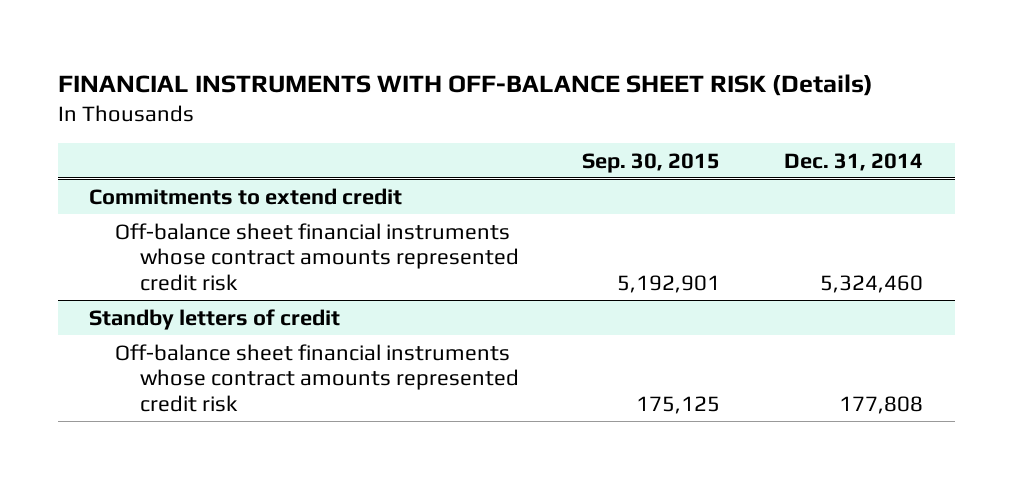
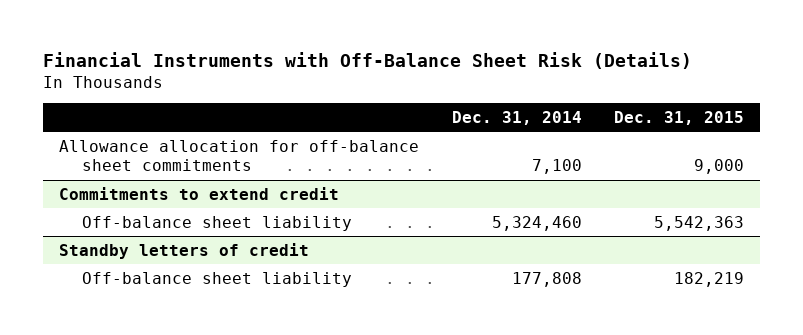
[57,73,873,96] FINANCIAL INSTRUMENTS WITH OFF-BALANCE SHEET RISK (Details) -> [43,51,693,69] Financial Instruments with Off-Balance Sheet Risk (Details)
[582,152,721,173] Sep. 30, 2015 -> none
none -> [613,110,744,125] Dec. 31, 2015
none -> [59,139,420,171] Allowance allocation for off-balance sheet commitments
[114,222,519,291] Off-balance sheet financial instruments whose contract amounts represented credit risk -> [81,215,352,231] Off-balance sheet liability
[114,343,519,412] Off-balance sheet financial instruments whose contract amounts represented credit risk -> [81,271,352,287] Off-balance sheet liability

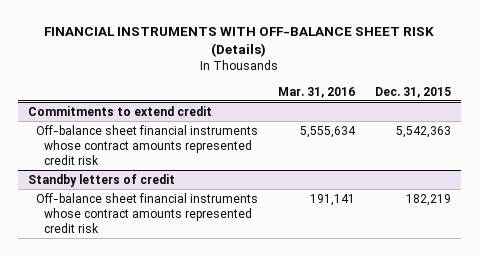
[43,51,693,69] Financial Instruments with Off-Balance Sheet Risk (Details) -> [44,27,435,58] FINANCIAL INSTRUMENTS WITH OFF-BALANCE SHEET RISK (Details)
[451,110,582,125] Dec. 31, 2014 -> none
none -> [278,86,356,98] Mar. 31, 2016
[59,139,420,171] Allowance allocation for off-balance sheet commitments -> none
[81,215,352,231] Off-balance sheet liability -> [36,124,259,165] Off-balance sheet financial instruments whose contract amounts represented credit risk
[81,271,352,287] Off-balance sheet liability -> [36,192,259,233] Off-balance sheet financial instruments whose contract amounts represented credit risk

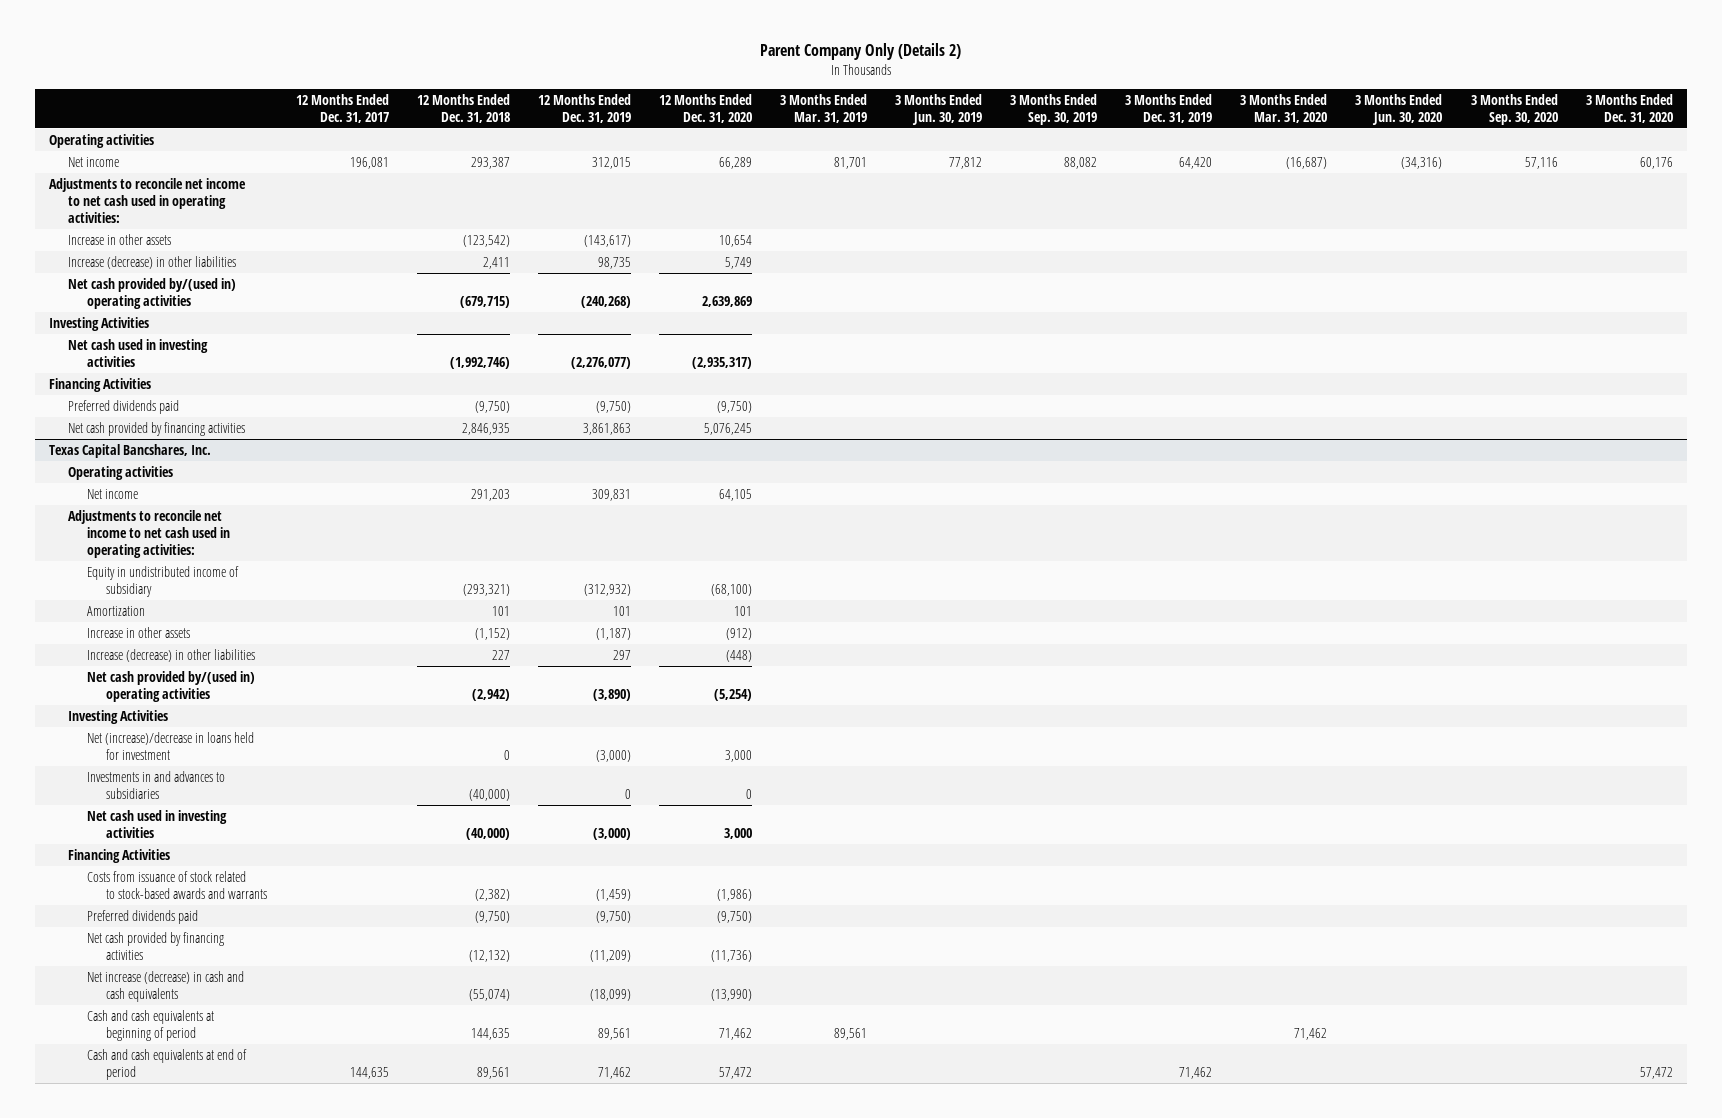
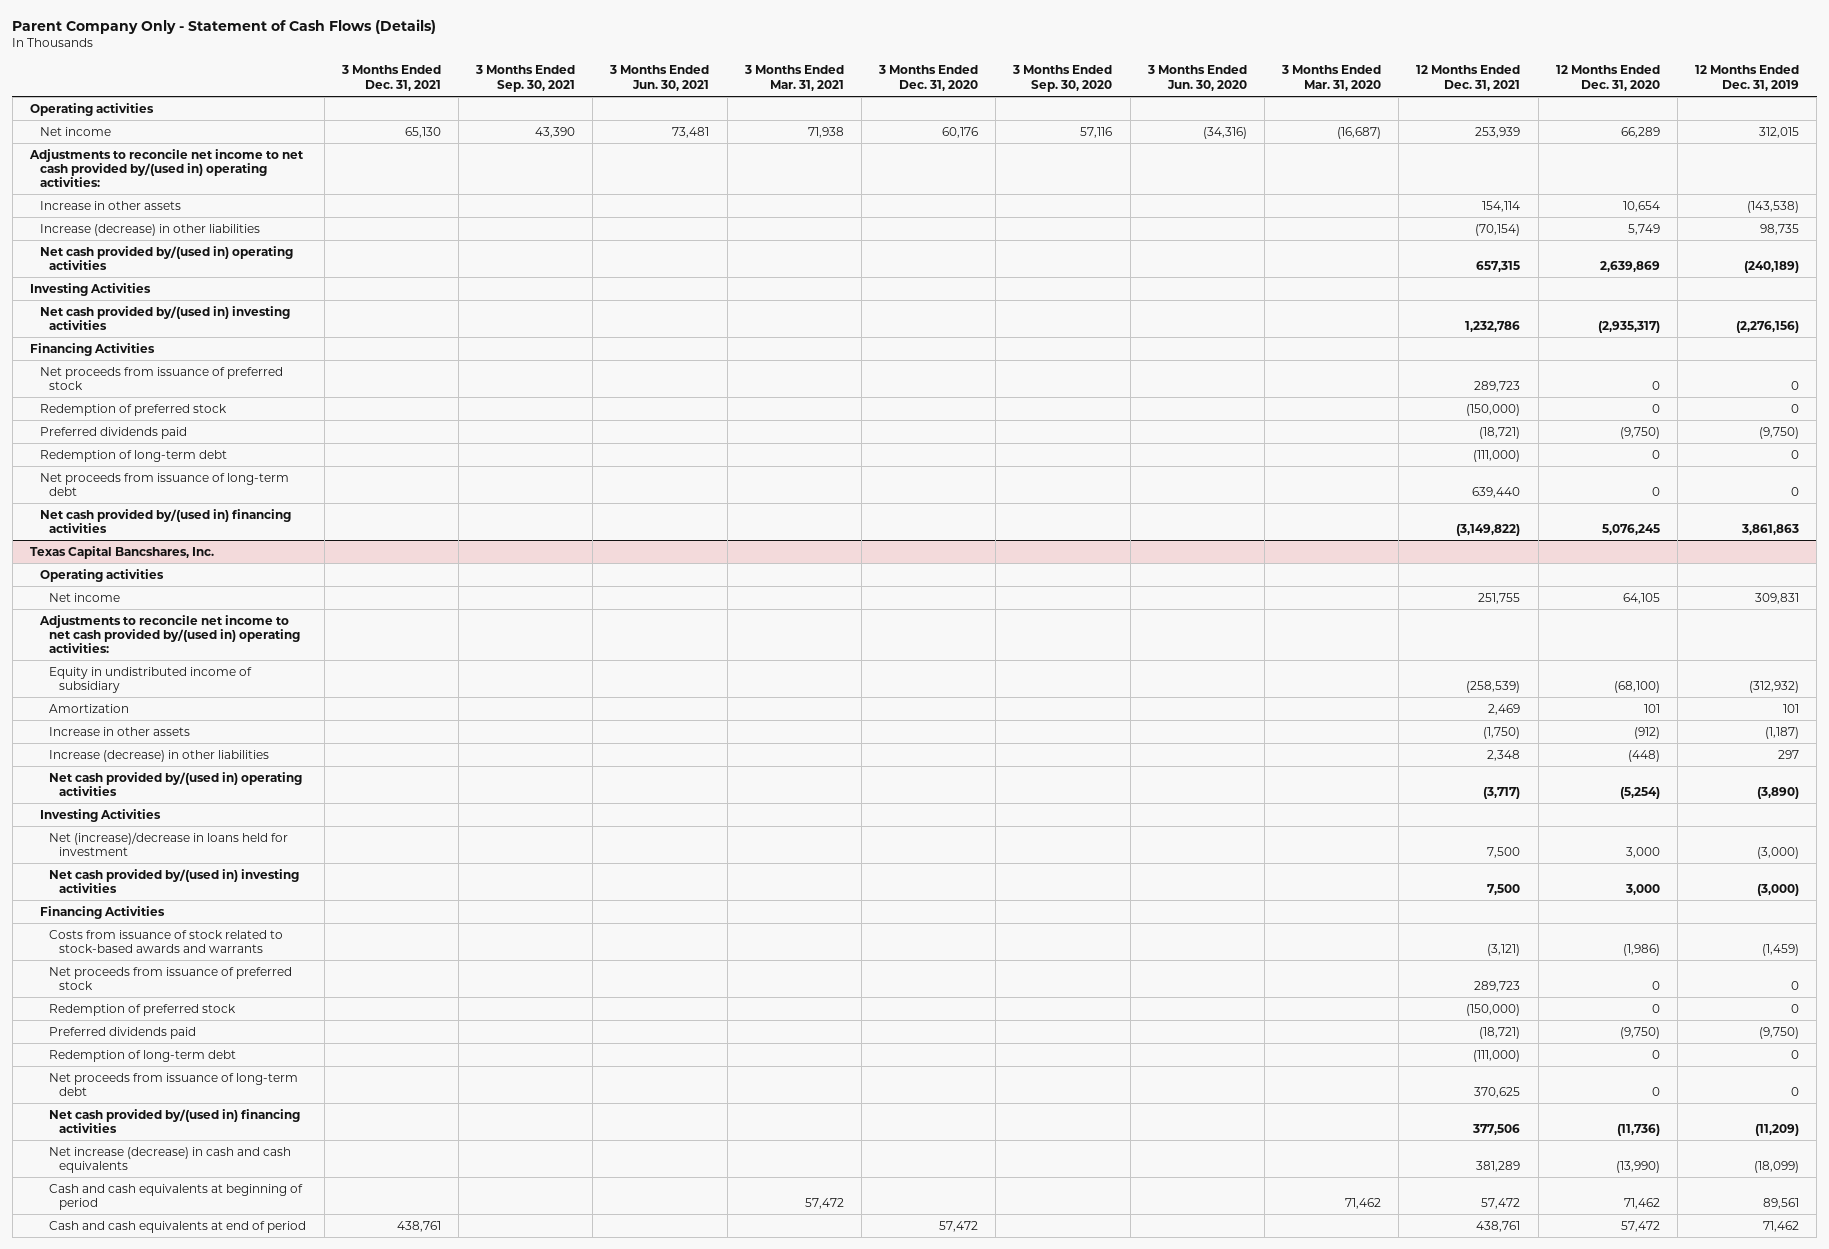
[759,43,961,61] Parent Company Only (Details 2) -> [12,18,437,34] Parent Company Only - Statement of Cash Flows (Details)
[295,93,389,123] 12 Months Ended Dec. 31, 2017 -> none
[416,93,510,123] 12 Months Ended Dec. 31, 2018 -> none
[779,93,867,123] 3 Months Ended Mar. 31, 2019 -> none
[895,93,983,125] 3 Months Ended Jun. 30, 2019 -> none
[1010,93,1098,125] 3 Months Ended Sep. 30, 2019 -> none
[1125,93,1213,123] 3 Months Ended Dec. 31, 2019 -> none
none -> [340,65,441,91] 3 Months Ended Dec. 31, 2021
none -> [475,65,576,92] 3 Months Ended Sep. 30, 2021
none -> [609,65,710,91] 3 Months Ended Jun. 30, 2021
none -> [743,65,844,91] 3 Months Ended Mar. 31, 2021
none -> [1416,65,1521,91] 12 Months Ended Dec. 31, 2021
[49,177,247,224] Adjustments to reconcile net income to net cash used in operating activities: -> [28,148,304,188] Adjustments to reconcile net income to net cash provided by/(used in) operating activities:
[583,234,631,247] (143,617) -> [1747,200,1800,213] (143,538)
[580,295,631,308] (240,268) -> [1744,260,1800,273] (240,189)
[68,338,209,367] Net cash used in investing activities -> [39,305,290,330] Net cash provided by/(used in) investing activities
[570,356,631,369] (2,276,077) -> [1736,320,1800,333] (2,276,156)
none -> [39,366,283,390] Net proceeds from issuance of preferred stock
none -> [39,403,227,416] Redemption of preferred stock
none -> [39,449,227,462] Redemption of long-term debt
none -> [39,472,289,496] Net proceeds from issuance of long-term debt
[68,421,246,436] Net cash provided by financing activities -> [39,508,291,533] Net cash provided by/(used in) financing activities
[68,509,231,559] Adjustments to reconcile net income to net cash used in operating activities: -> [38,614,301,654] Adjustments to reconcile net income to net cash provided by/(used in) operating activities:
[87,770,226,799] Investments in and advances to subsidiaries -> none
[87,809,228,838] Net cash used in investing activities -> [49,868,300,893] Net cash provided by/(used in) investing activities
none -> [49,966,293,990] Net proceeds from issuance of preferred stock
none -> [49,1003,237,1016] Redemption of preferred stock
none -> [49,1049,237,1062] Redemption of long-term debt
none -> [49,1072,299,1096] Net proceeds from issuance of long-term debt
[87,931,225,960] Net cash provided by financing activities -> [49,1108,301,1133] Net cash provided by/(used in) financing activities

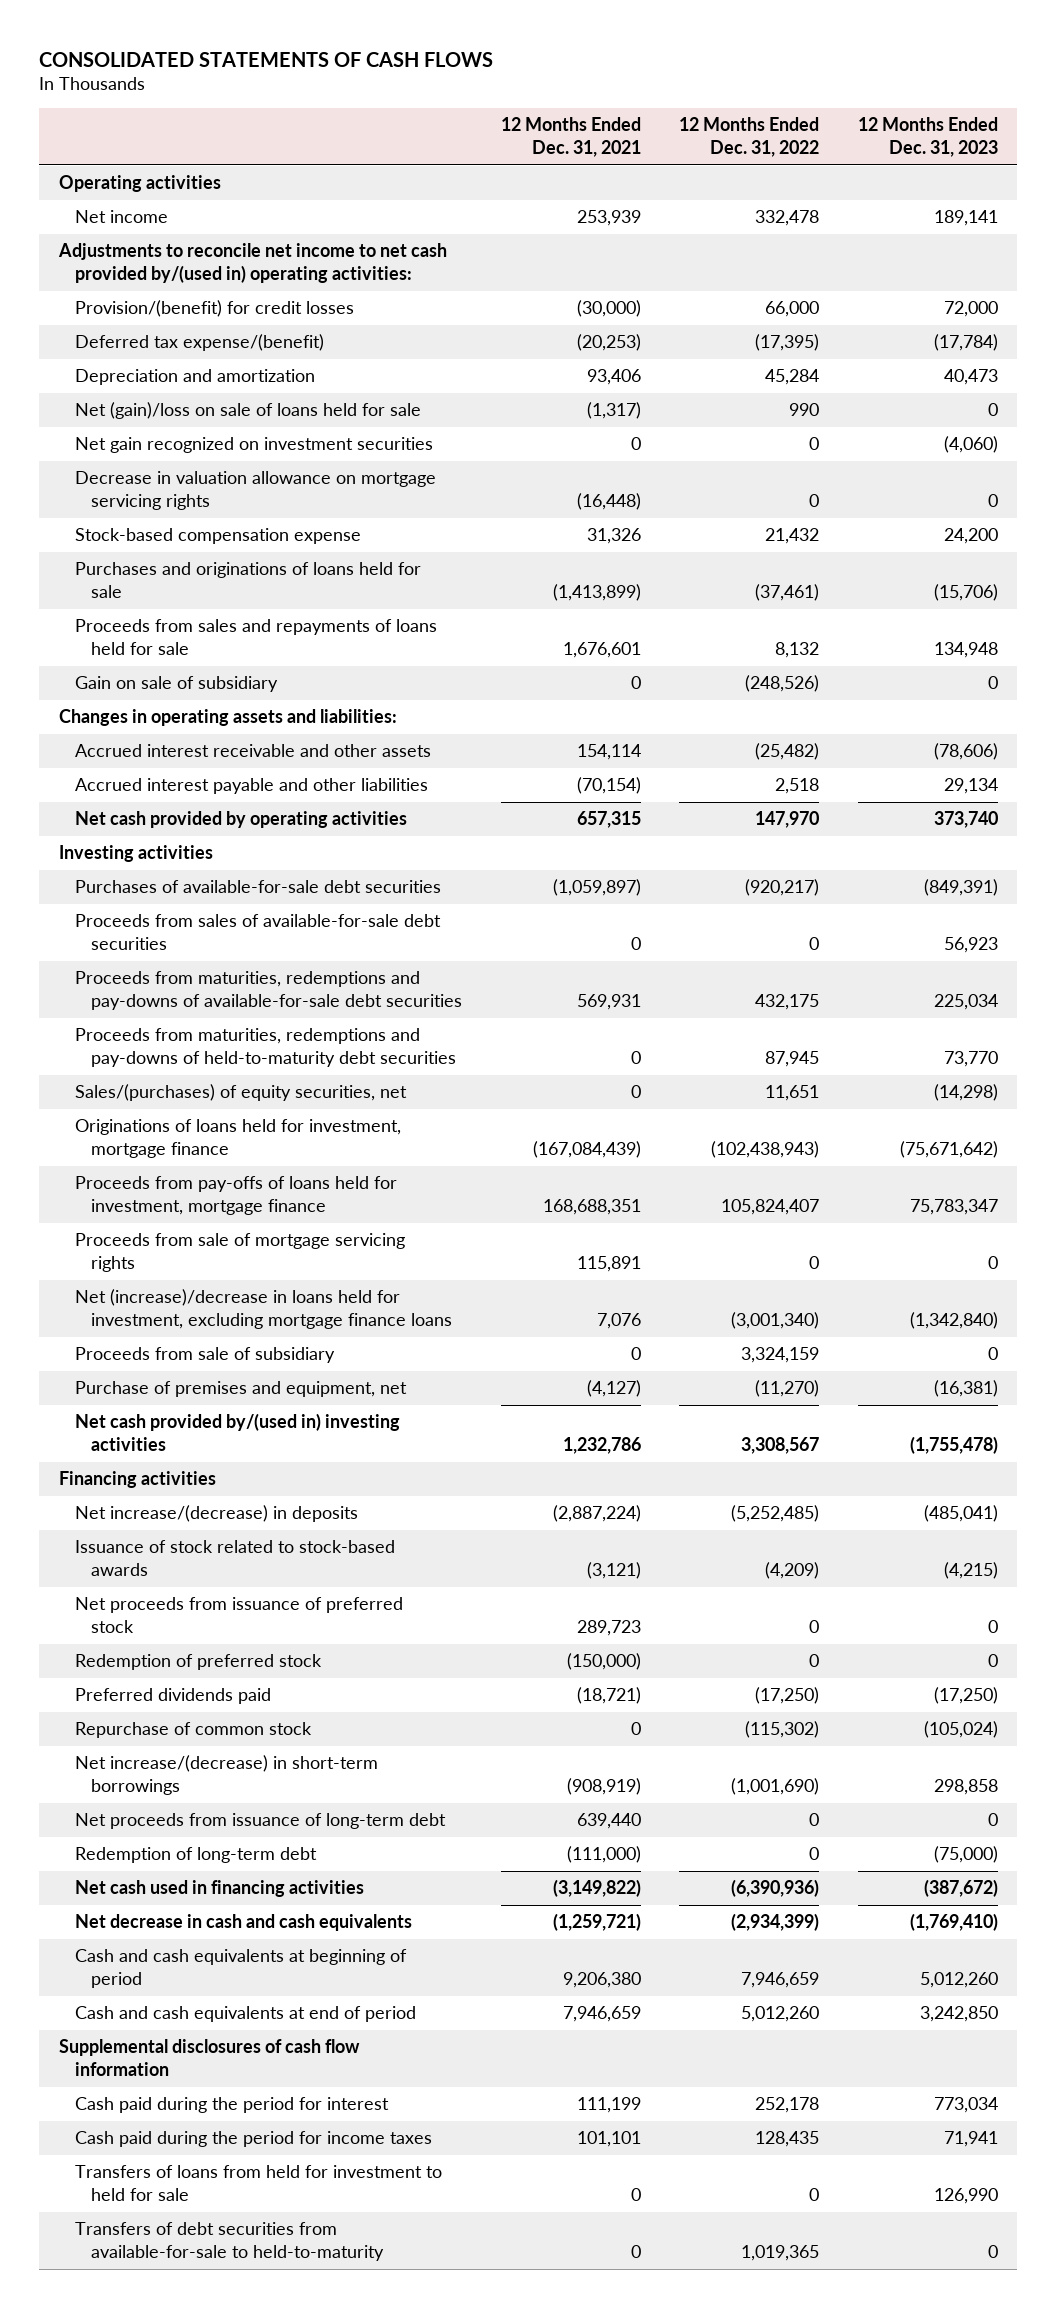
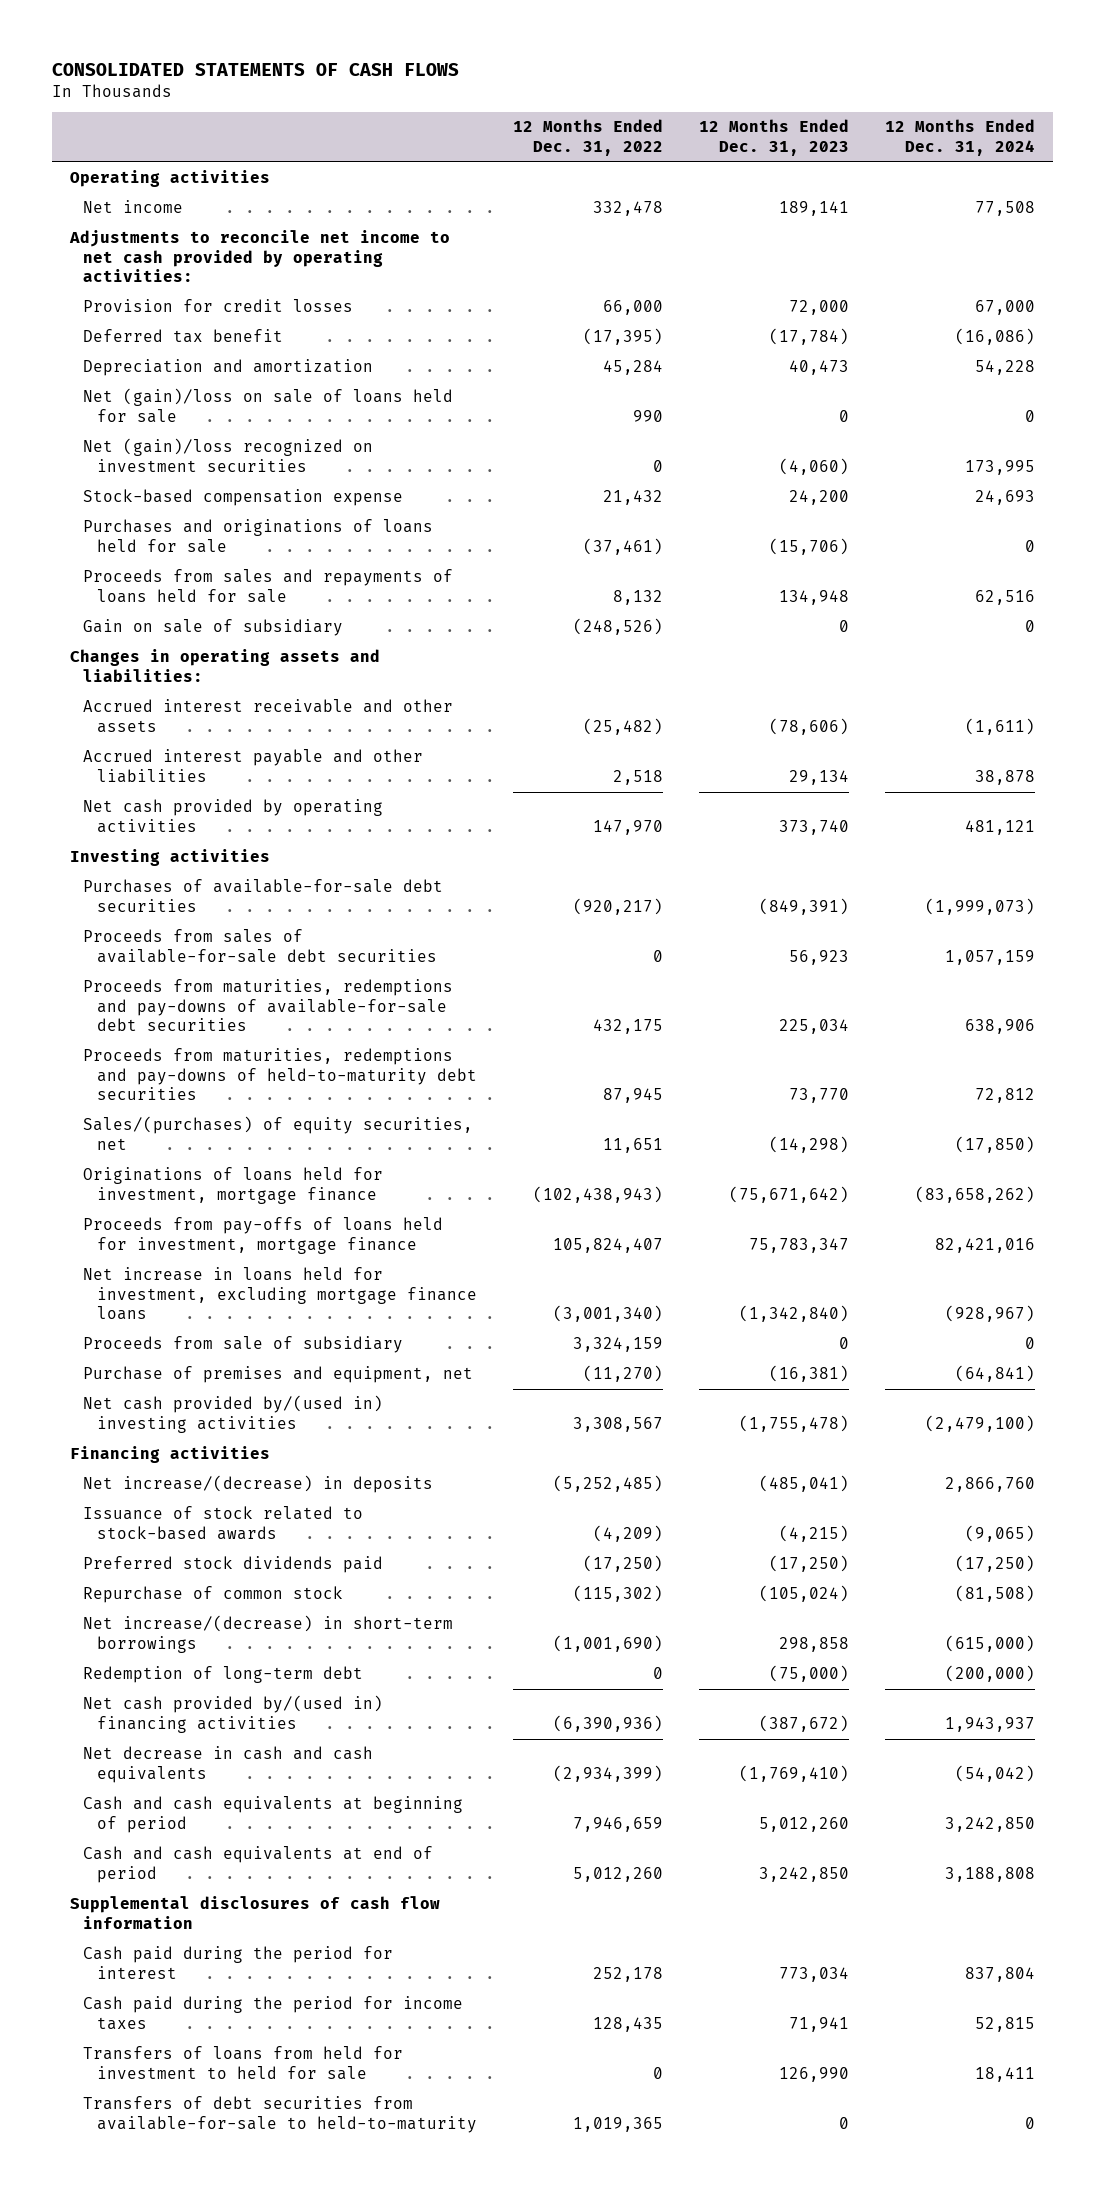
[500,117,641,157] 12 Months Ended Dec. 31, 2021 -> none
none -> [885,119,1036,156] 12 Months Ended Dec. 31, 2024
[57,243,447,283] Adjustments to reconcile net income to net cash provided by/(used in) operating activities: -> [68,230,450,283] Adjustments to reconcile net income to net cash provided by operating activities:
[74,300,354,318] Provision/(benefit) for credit losses -> [83,299,354,313] Provision for credit losses
[74,334,324,352] Deferred tax expense/(benefit) -> [83,329,284,344] Deferred tax benefit
[74,471,436,510] Decrease in valuation allowance on mortgage servicing rights -> none
[74,437,433,454] Net gain recognized on investment securities -> [83,438,374,472] Net (gain)/loss recognized on investment securities
[74,1233,405,1272] Proceeds from sale of mortgage servicing rights -> none
[74,1289,453,1329] Net (increase)/decrease in loans held for investment, excluding mortgage finance loans -> [83,1267,477,1321] Net increase in loans held for investment, excluding mortgage finance loans
[74,1597,403,1633] Net proceeds from issuance of preferred stock -> none
[74,1654,322,1671] Redemption of preferred stock -> none
[74,1688,271,1705] Preferred dividends paid -> [83,1556,384,1574] Preferred stock dividends paid
[74,1813,446,1830] Net proceeds from issuance of long-term debt -> none
[74,1880,364,1898] Net cash used in financing activities -> [83,1695,384,1733] Net cash provided by/(used in) financing activities

